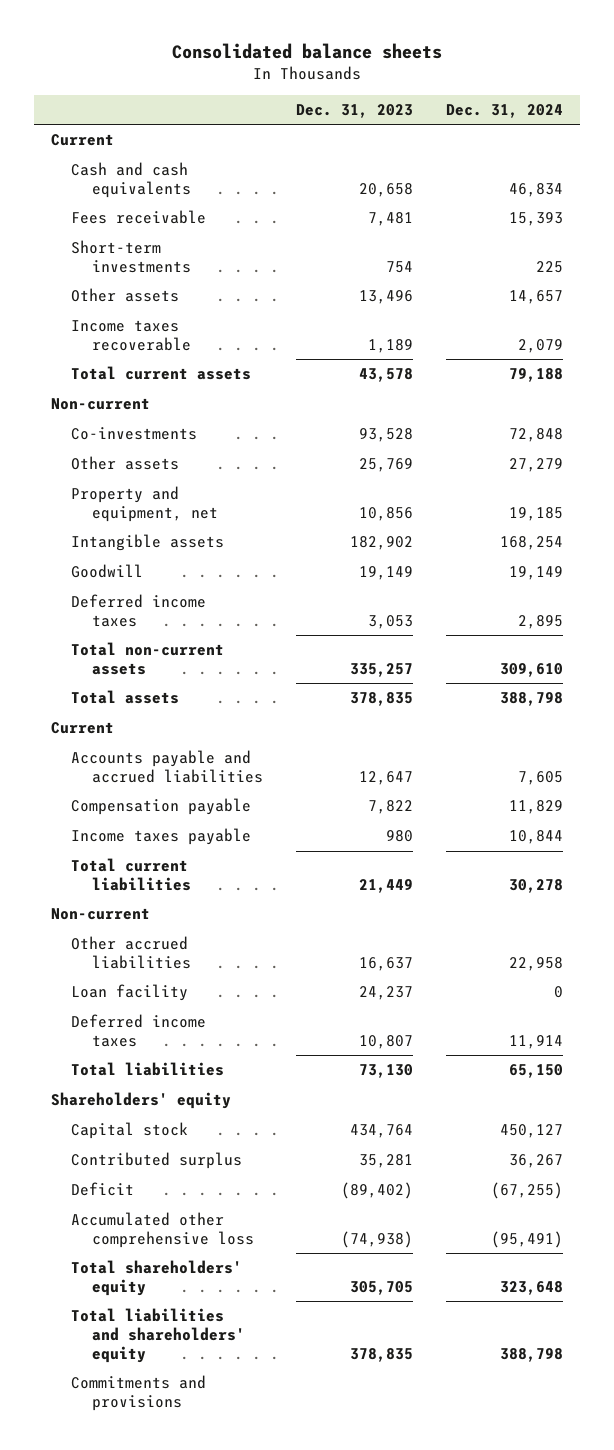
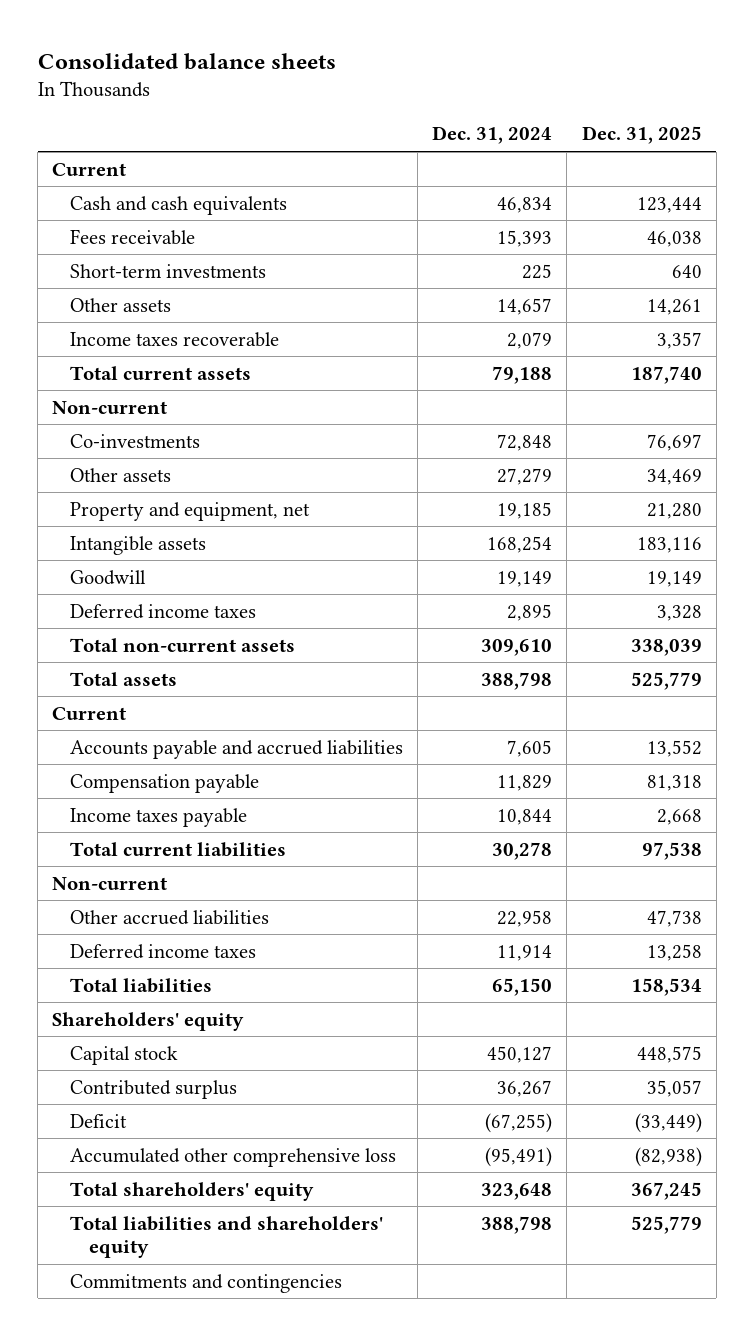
[295,104,413,119] Dec. 31, 2023 -> none
none -> [581,126,702,145] Dec. 31, 2025
[71,984,189,1002] Loan facility -> none
[71,1375,207,1411] Commitments and provisions -> [70,1273,343,1293] Commitments and contingencies

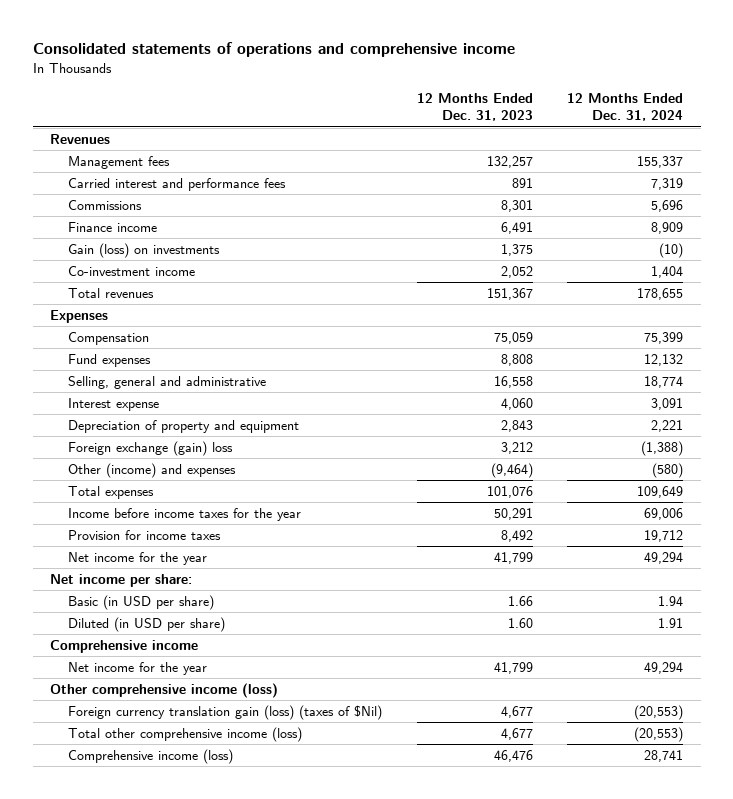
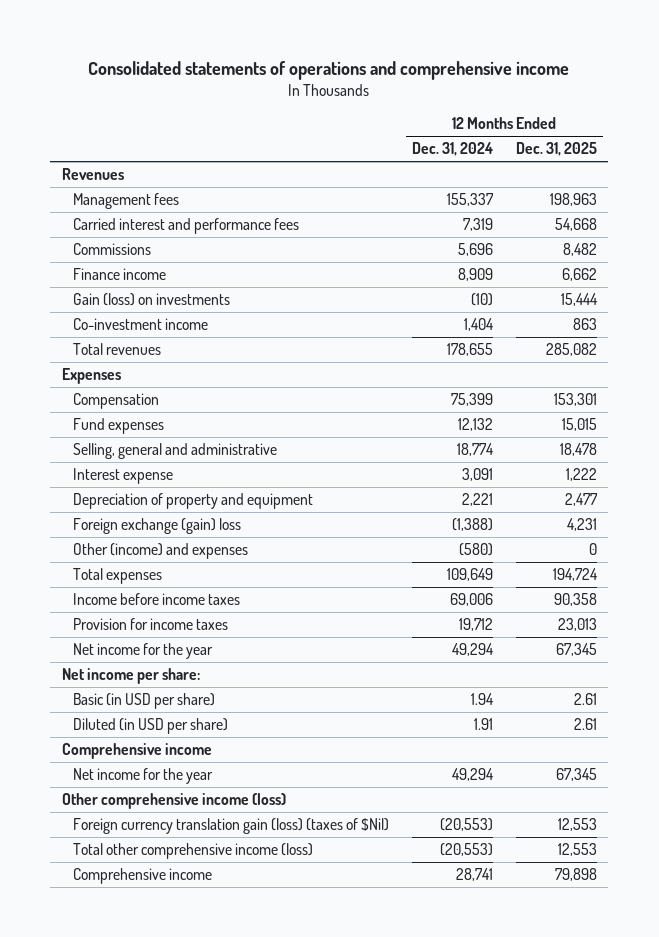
[416,93,533,122] 12 Months Ended Dec. 31, 2023 -> none
none -> [515,142,597,157] Dec. 31, 2025
[68,508,302,522] Income before income taxes for the year -> [73,593,241,606] Income before income taxes
[68,749,234,765] Comprehensive income (loss) -> [73,868,213,885] Comprehensive income

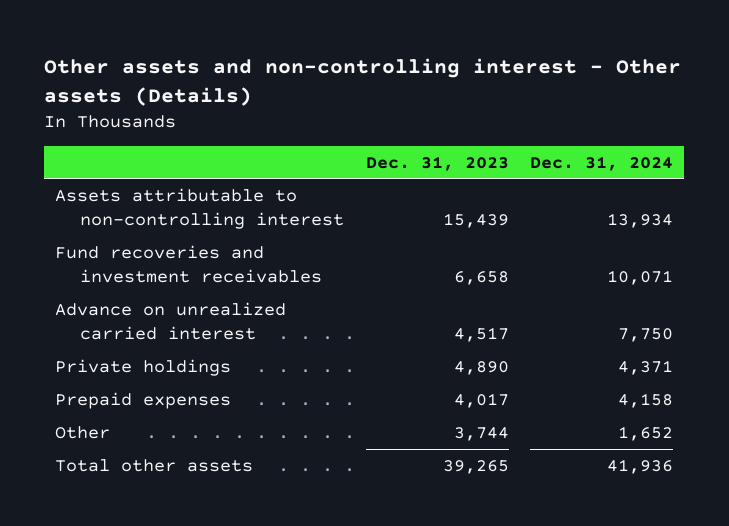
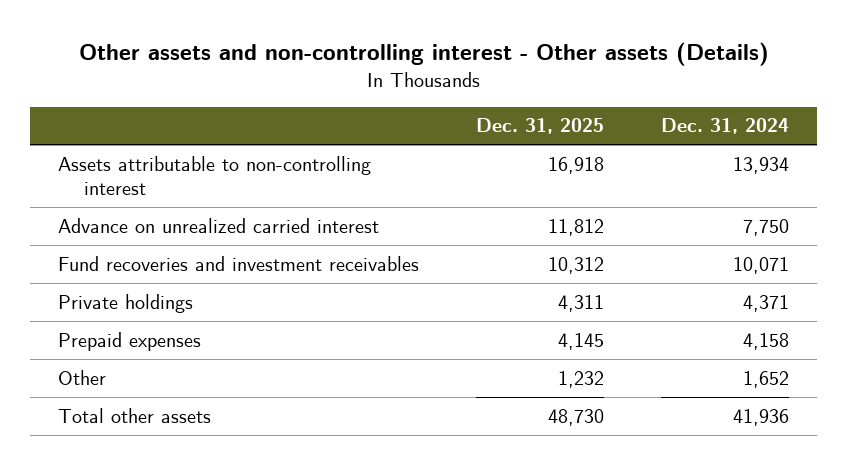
[365,155,509,171] Dec. 31, 2023 -> none
none -> [476,118,605,135] Dec. 31, 2025
[55,244,322,283] Fund recoveries and investment receivables -> [58,255,420,271] Fund recoveries and investment receivables

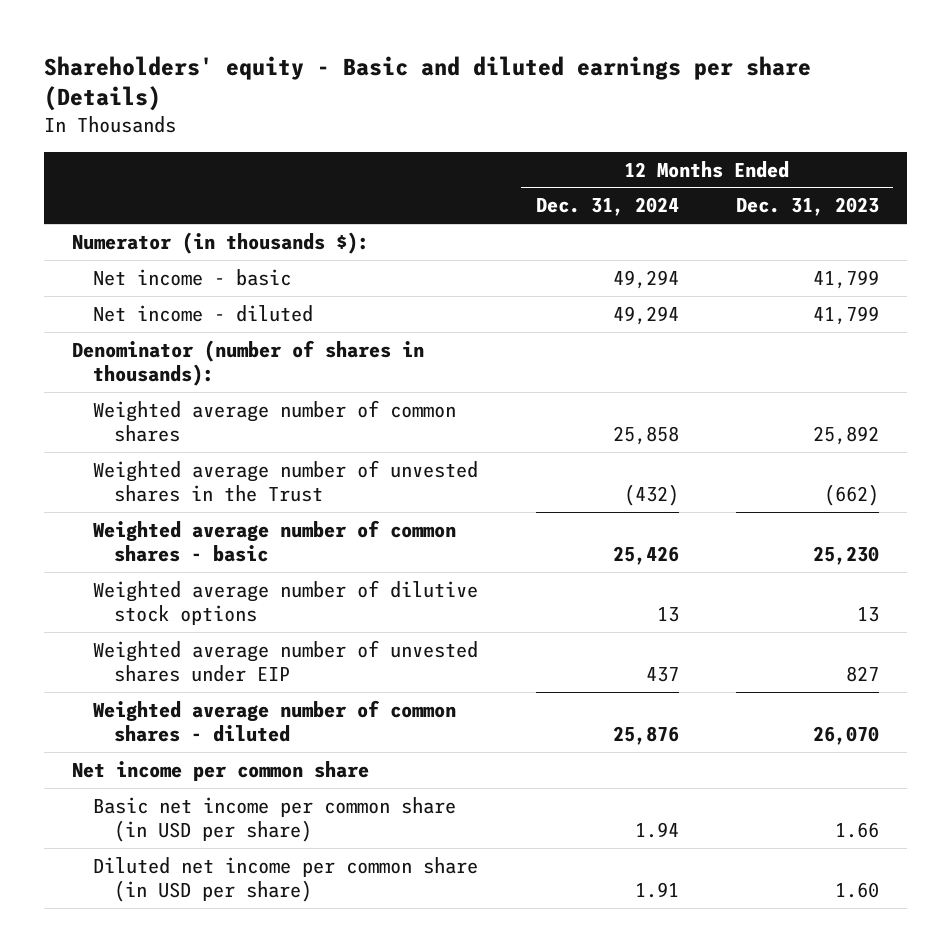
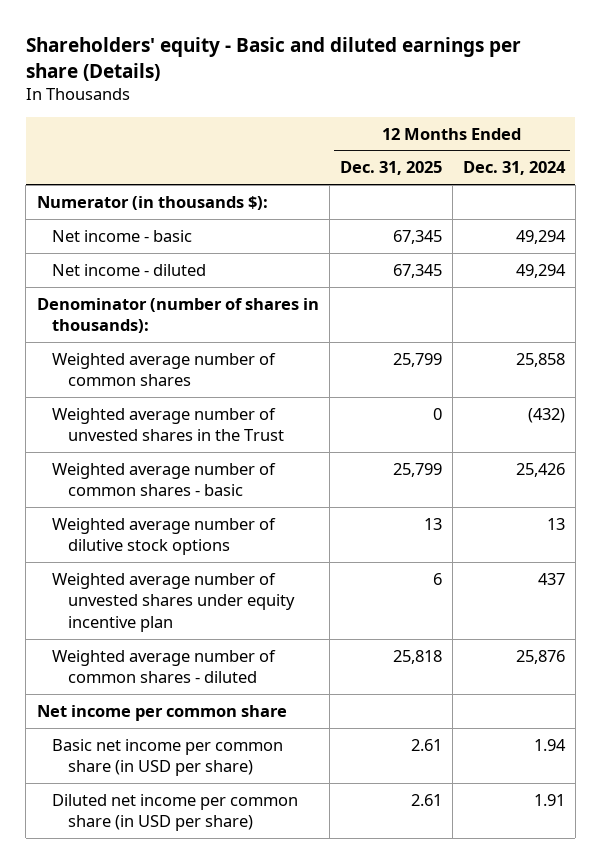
[735,197,879,217] Dec. 31, 2023 -> none
none -> [339,161,442,176] Dec. 31, 2025
[93,639,479,683] Weighted average number of unvested shares under EIP -> [52,572,295,632] Weighted average number of unvested shares under equity incentive plan

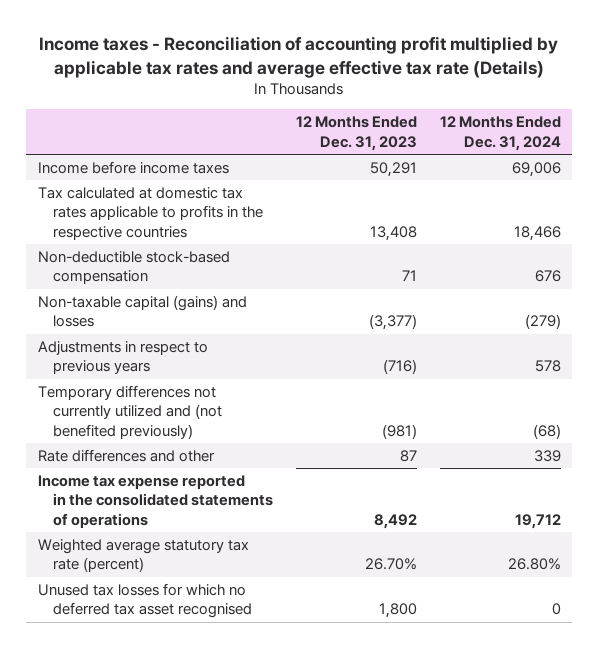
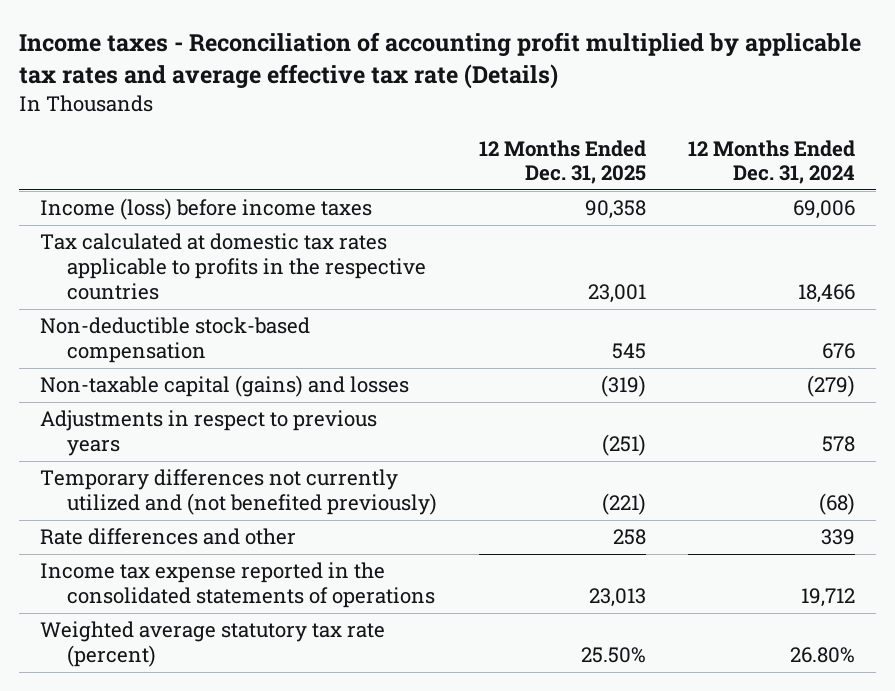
[295,116,417,151] 12 Months Ended Dec. 31, 2023 -> none
none -> [478,139,646,185] 12 Months Ended Dec. 31, 2025
[37,160,229,174] Income before income taxes -> [40,198,373,221] Income (loss) before income taxes
[37,582,252,619] Unused tax losses for which no deferred tax asset recognised -> none

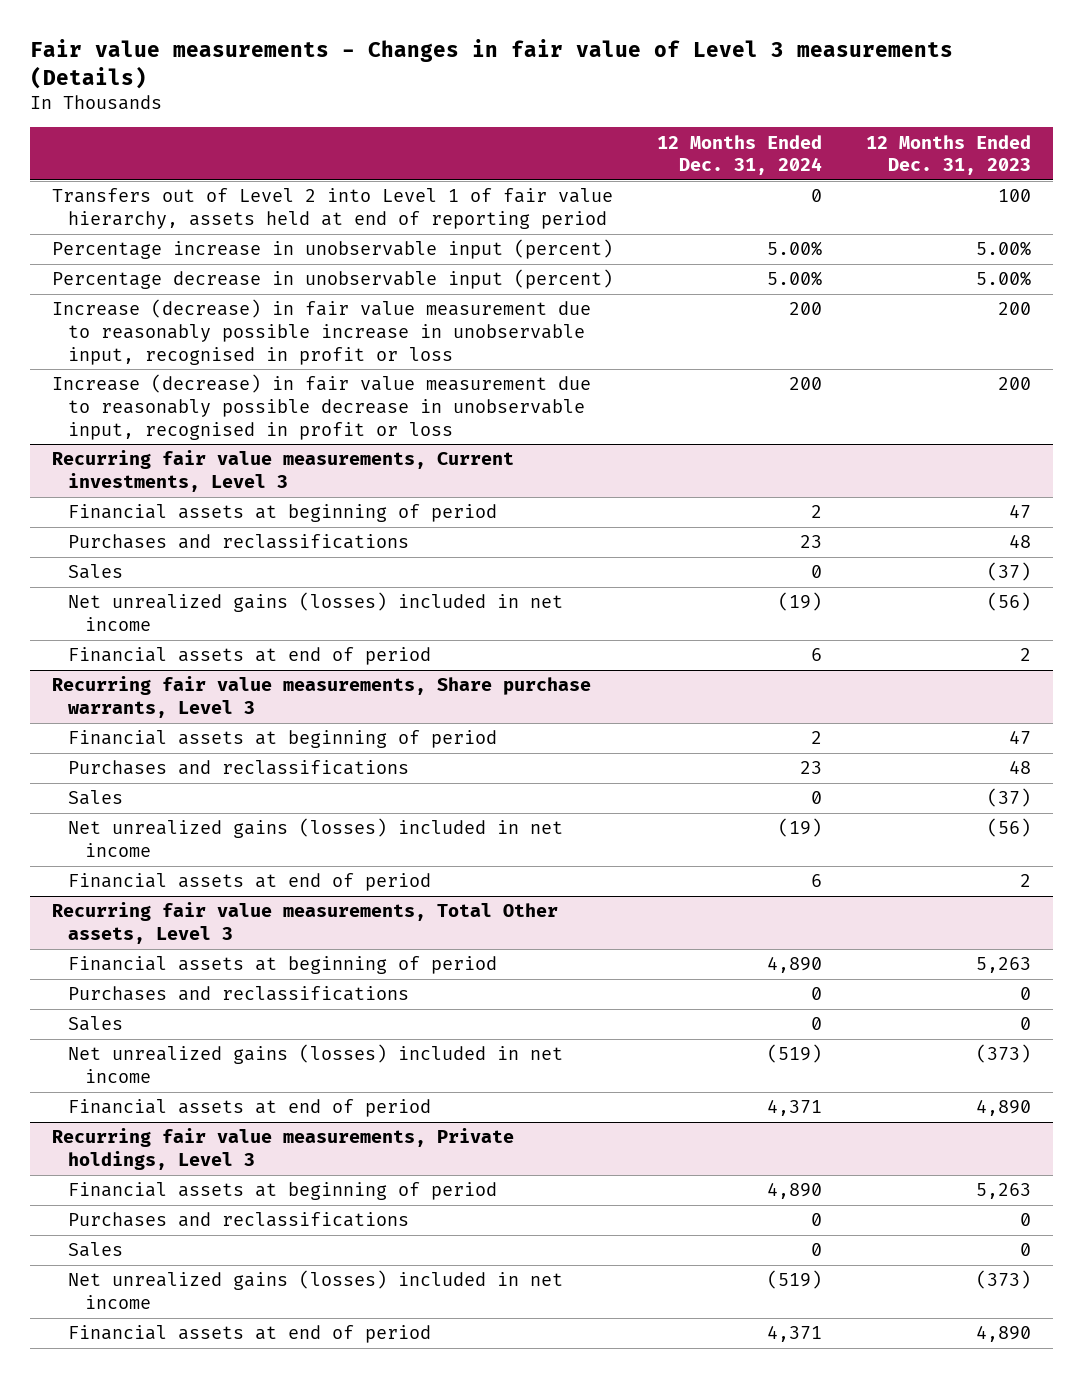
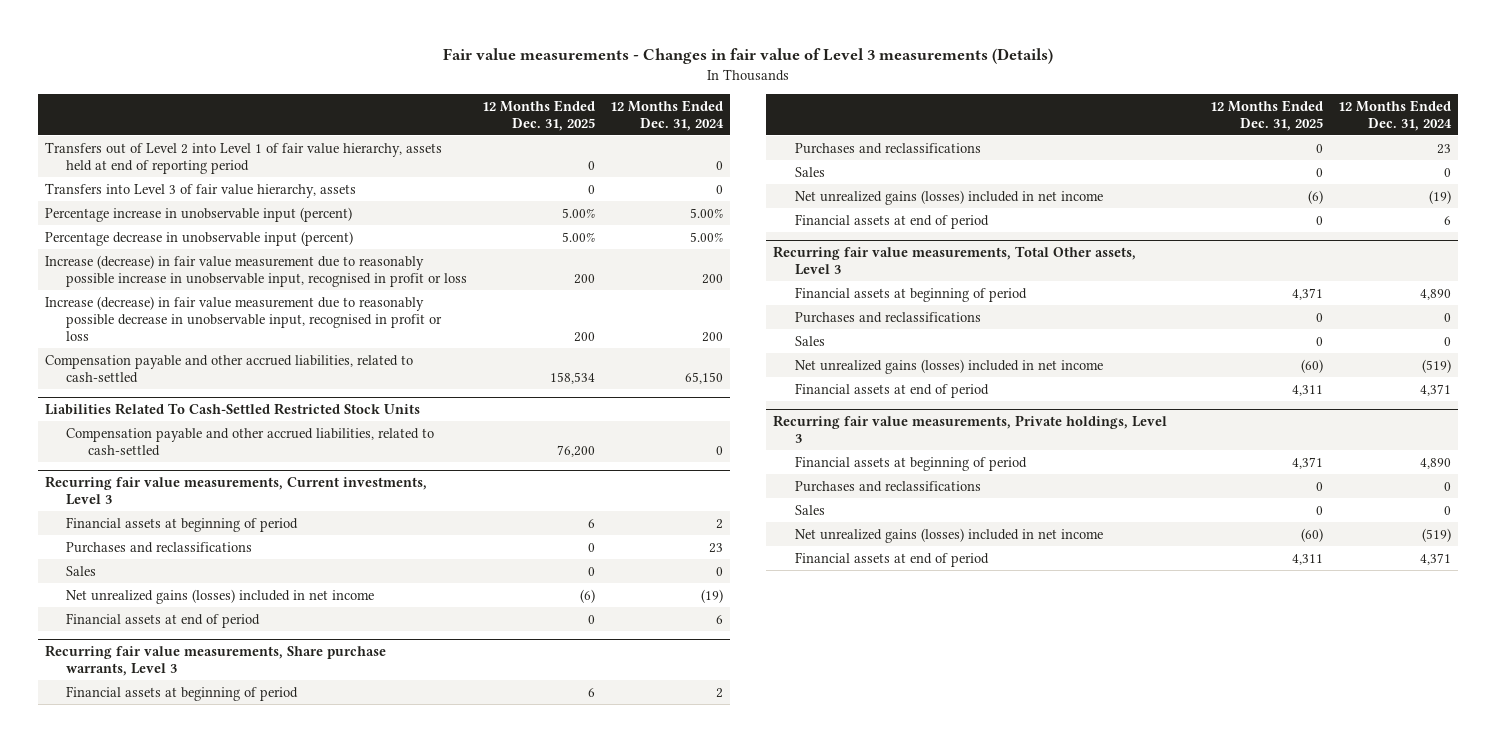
[866,134,1032,176] 12 Months Ended Dec. 31, 2023 -> none
none -> [482,99,596,131] 12 Months Ended Dec. 31, 2025
none -> [44,182,356,198] Transfers into Level 3 of fair value hierarchy, assets
none -> [44,354,413,383] Compensation payable and other accrued liabilities, related to cash-settled
none -> [44,403,420,416] Liabilities Related To Cash-Settled Restricted Stock Units
none -> [66,427,435,456] Compensation payable and other accrued liabilities, related to cash-settled

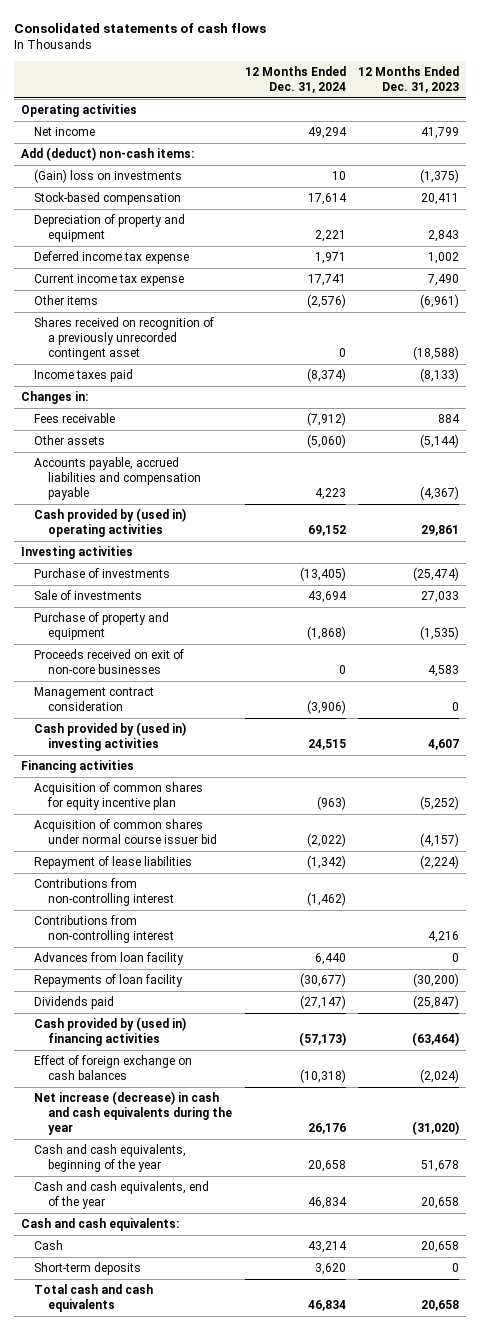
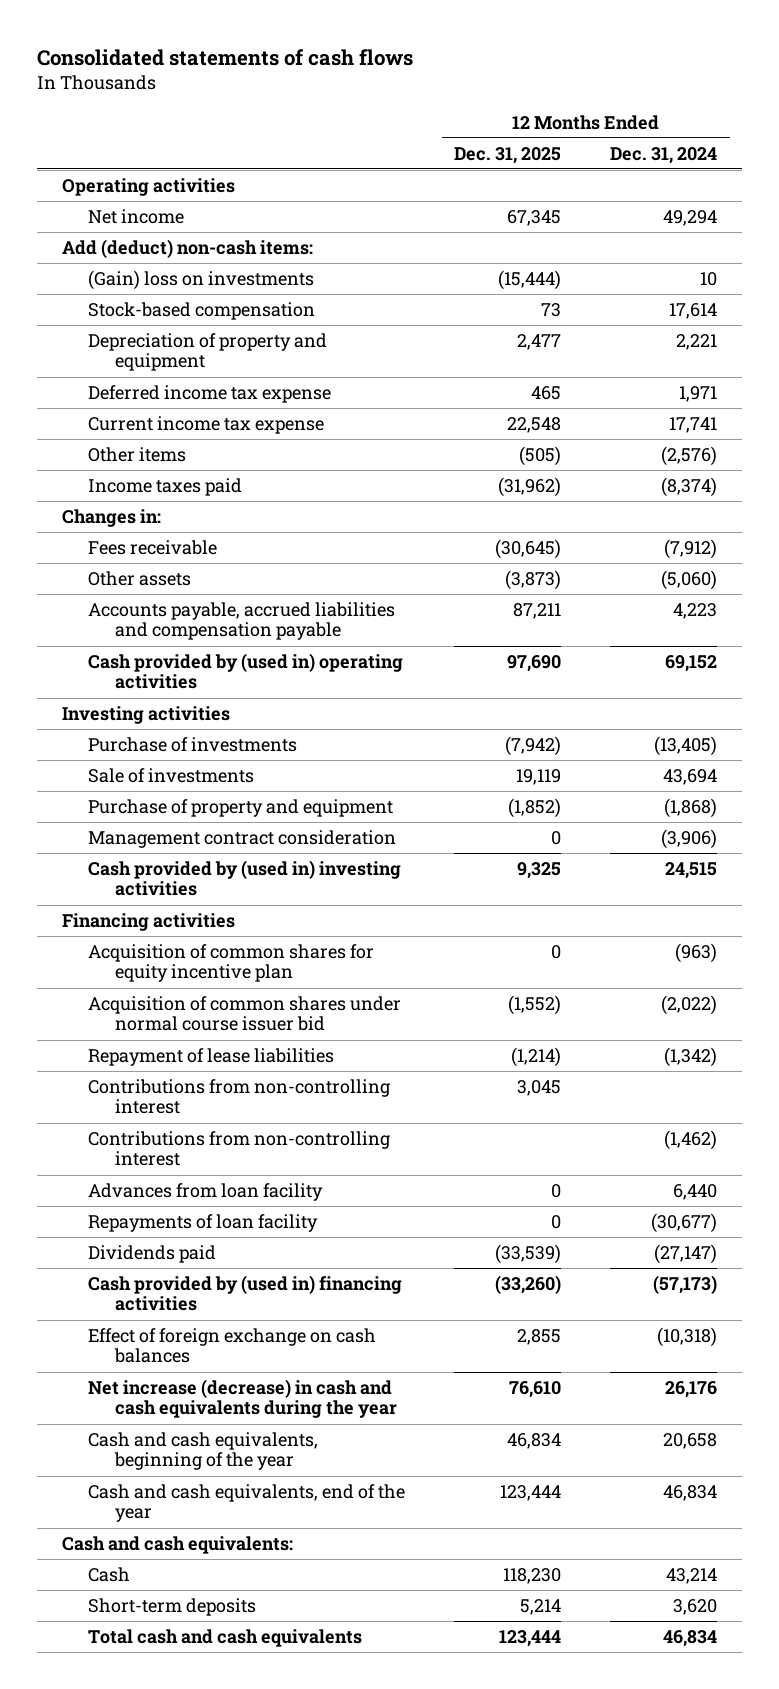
[358,66,460,94] 12 Months Ended Dec. 31, 2023 -> none
none -> [454,146,562,164] Dec. 31, 2025
[34,317,215,361] Shares received on recognition of a previously unrecorded contingent asset -> none
[34,649,185,675] Proceeds received on exit of non-core businesses -> none
[34,878,175,907] Contributions from non-controlling interest -> [88,1130,391,1167] Contributions from non-controlling interest

